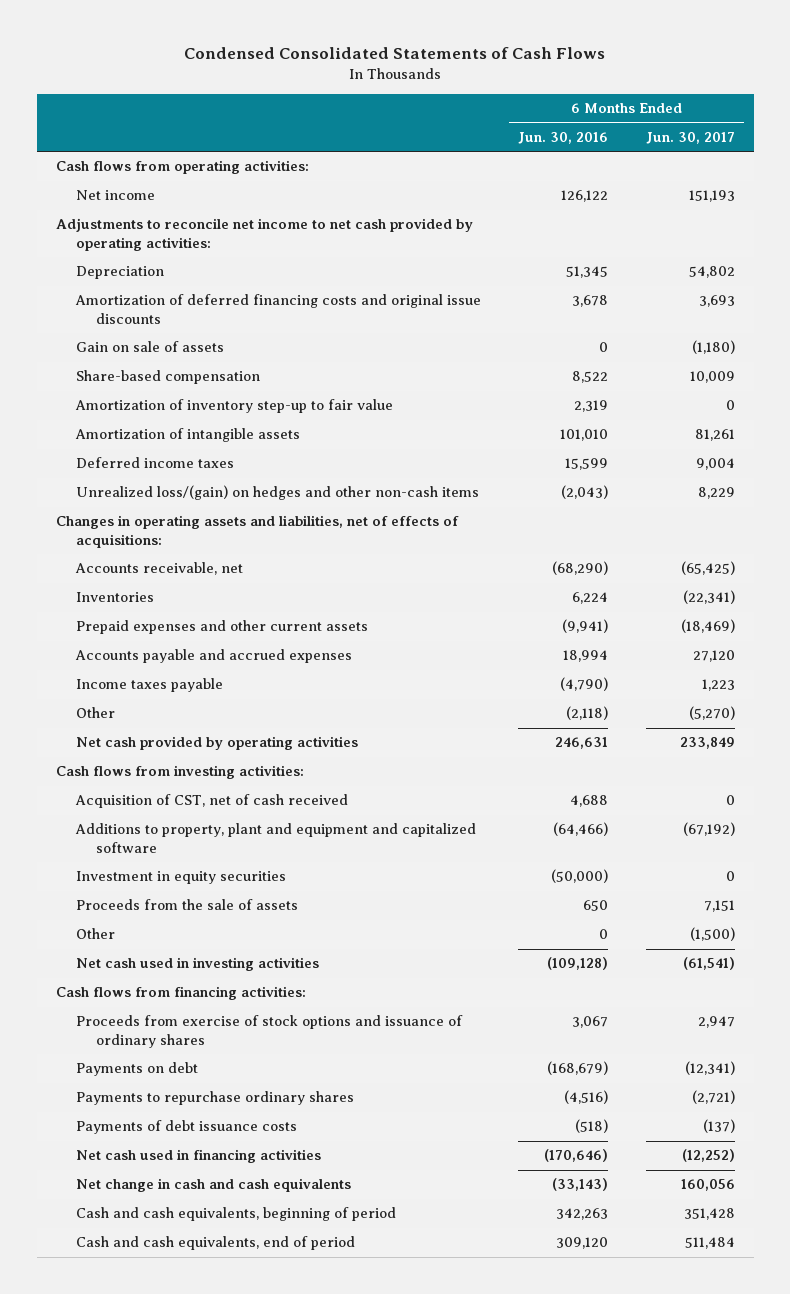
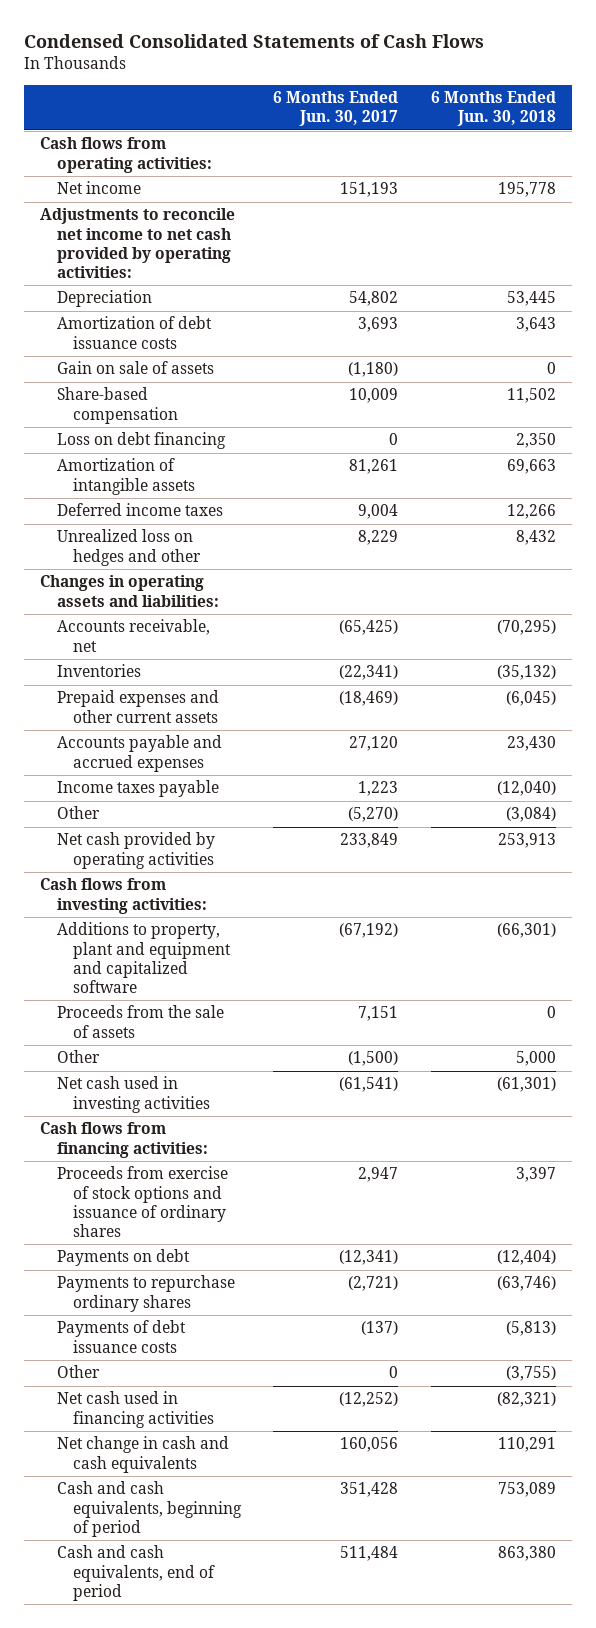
[518,131,609,144] Jun. 30, 2016 -> none
none -> [430,91,556,127] 6 Months Ended Jun. 30, 2018
[74,294,481,325] Amortization of deferred financing costs and original issue discounts -> [56,316,212,349] Amortization of debt issuance costs
[74,399,393,414] Amortization of inventory step-up to fair value -> none
none -> [56,432,226,450] Loss on debt financing
[75,485,479,501] Unrealized loss/(gain) on hedges and other non-cash items -> [56,529,201,566] Unrealized loss on hedges and other
[55,515,459,549] Changes in operating assets and liabilities, net of effects of acquisitions: -> [40,575,219,607] Changes in operating assets and liabilities:
[74,794,348,809] Acquisition of CST, net of cash received -> none
[75,871,286,885] Investment in equity securities -> none
none -> [56,1365,100,1379] Other

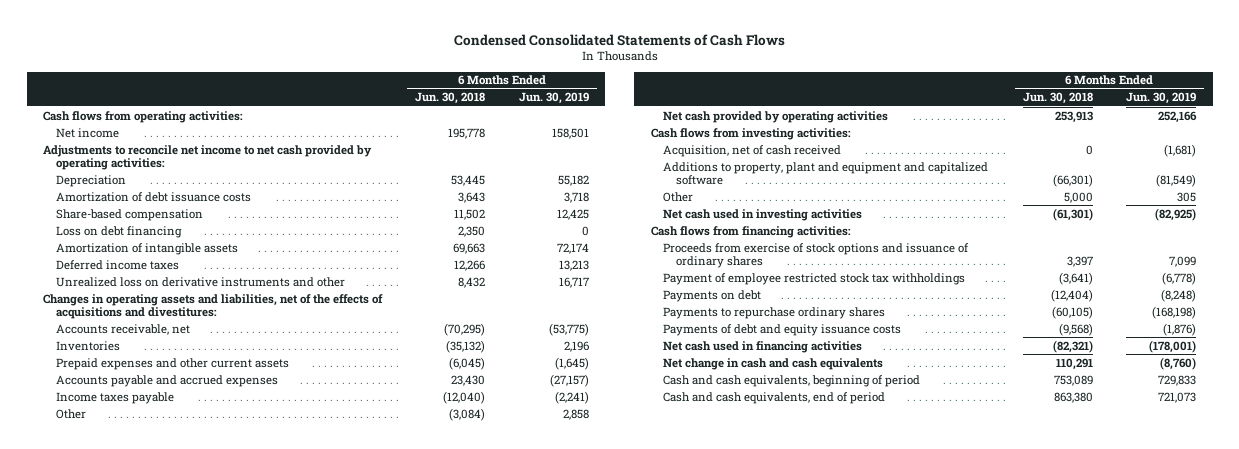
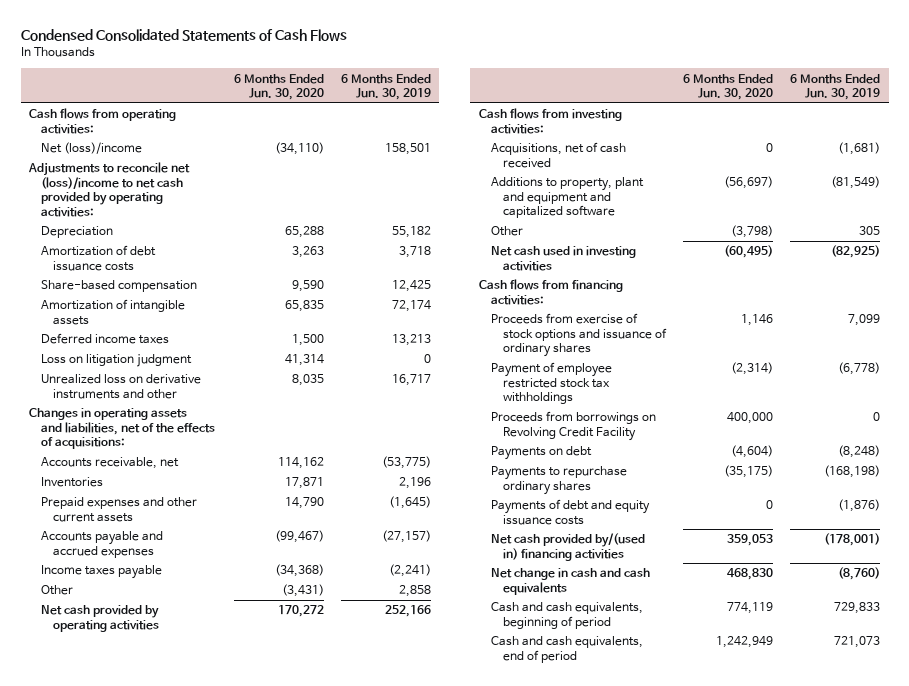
[415,92,486,105] Jun. 30, 2018 -> none
none -> [233,73,324,101] 6 Months Ended Jun. 30, 2020
[55,127,119,138] Net income -> [41,142,143,155] Net (loss)/income
[43,144,373,171] Adjustments to reconcile net income to net cash provided by operating activities: -> [28,162,191,218] Adjustments to reconcile net (loss)/income to net cash provided by operating activities:
[55,225,182,238] Loss on debt financing -> none
none -> [41,354,193,368] Loss on litigation judgment
[43,293,384,320] Changes in operating assets and liabilities, net of the effects of acquisitions and divestitures: -> [29,408,216,450] Changes in operating assets and liabilities, net of the effects of acquisitions:
[663,144,842,157] Acquisition, net of cash received -> [490,142,626,168] Acquisitions, net of cash received
none -> [490,411,656,441] Proceeds from borrowings on Revolving Credit Facility
[663,340,863,353] Net cash used in financing activities -> [490,533,645,561] Net cash provided by/(used in) financing activities

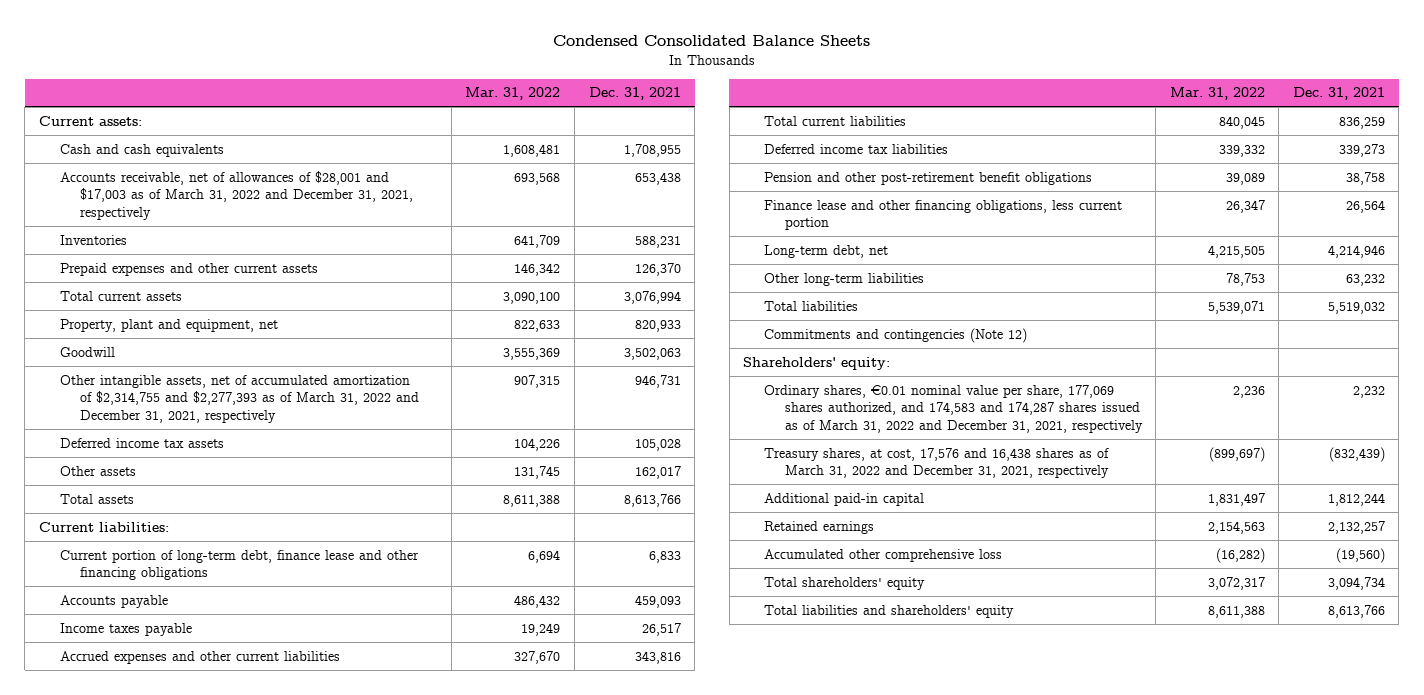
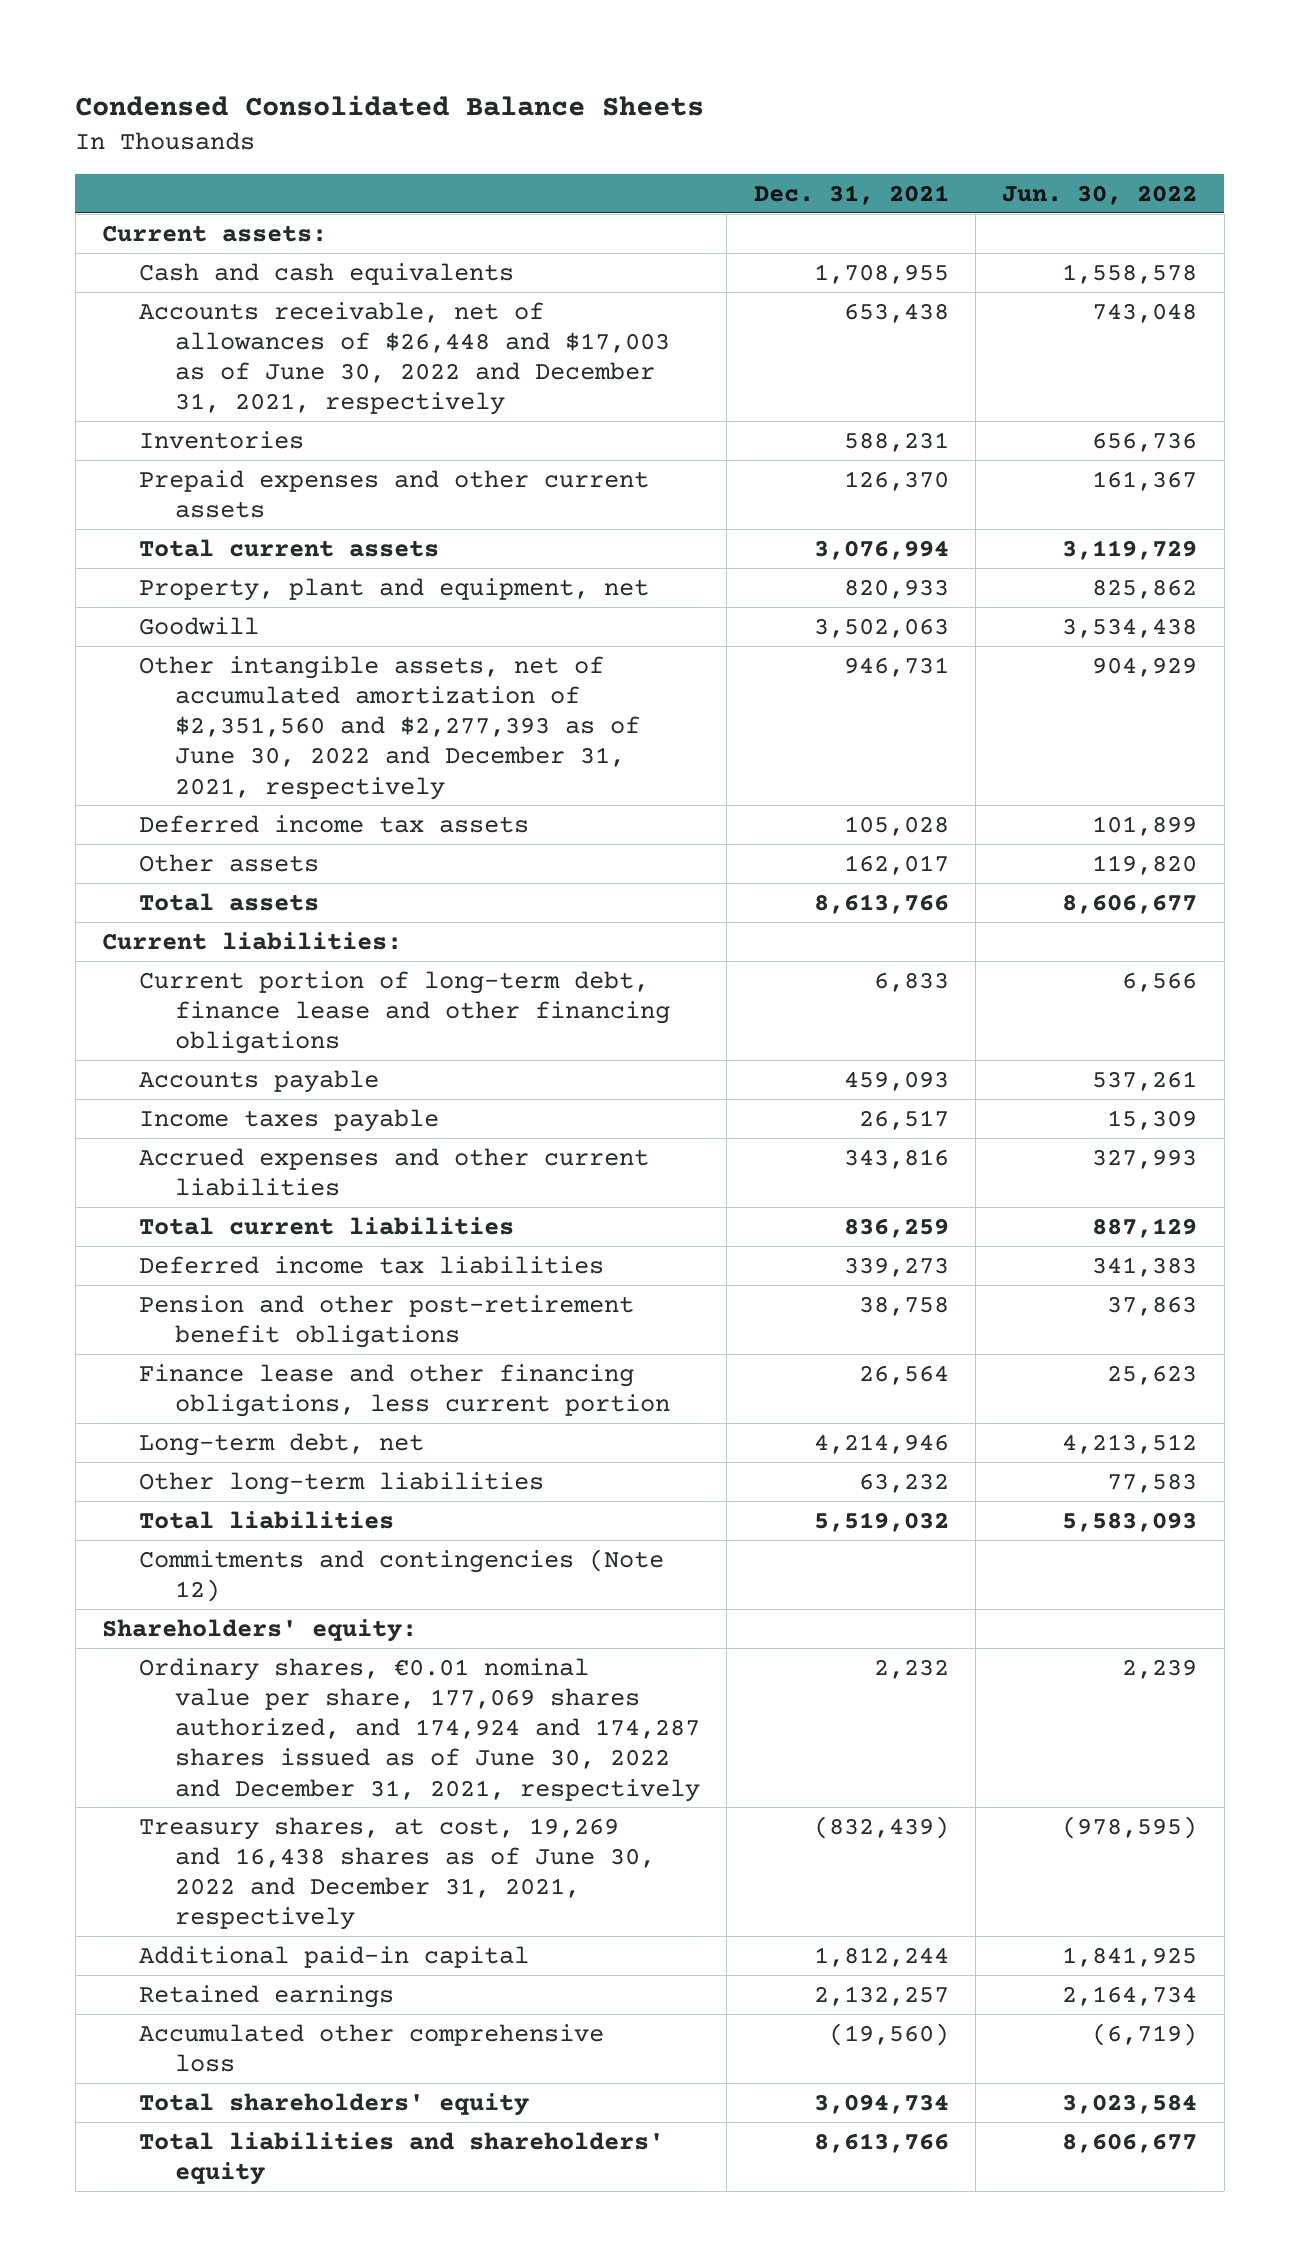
[465,87,561,101] Mar. 31, 2022 -> none
none -> [1002,185,1198,206] Jun. 30, 2022
[59,170,414,220] Accounts receivable, net of allowances of $28,001 and $17,003 as of March 31, 2022 and December 31, 2021, respectively -> [138,301,671,416] Accounts receivable, net of allowances of $26,448 and $17,003 as of June 30, 2022 and December 31, 2021, respectively
[59,374,420,423] Other intangible assets, net of accumulated amortization of $2,314,755 and $2,277,393 as of March 31, 2022 and December 31, 2021, respectively -> [138,655,641,800] Other intangible assets, net of accumulated amortization of $2,351,560 and $2,277,393 as of June 30, 2022 and December 31, 2021, respectively
[763,384,1143,433] Ordinary shares, €0.01 nominal value per share, 177,069 shares authorized, and 174,583 and 174,287 shares issued as of March 31, 2022 and December 31, 2021, respectively -> [138,1657,701,1802] Ordinary shares, €0.01 nominal value per share, 177,069 shares authorized, and 174,924 and 174,287 shares issued as of June 30, 2022 and December 31, 2021, respectively
[763,447,1109,479] Treasury shares, at cost, 17,576 and 16,438 shares as of March 31, 2022 and December 31, 2021, respectively -> [138,1816,656,1931] Treasury shares, at cost, 19,269 and 16,438 shares as of June 30, 2022 and December 31, 2021, respectively

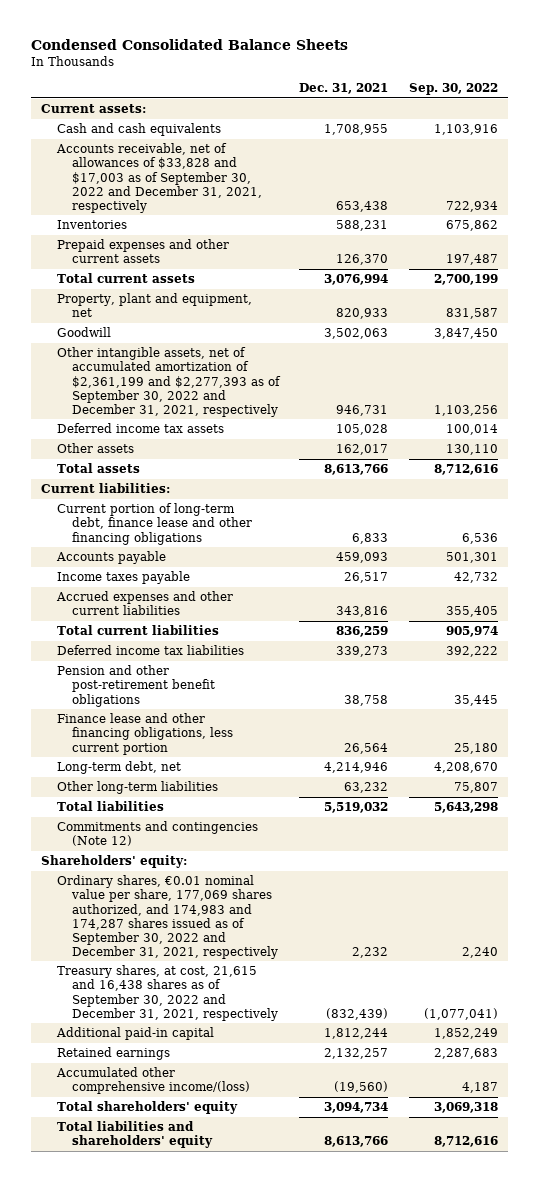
[1002,185,1198,206] Jun. 30, 2022 -> none
none -> [408,83,498,96] Sep. 30, 2022
[138,301,671,416] Accounts receivable, net of allowances of $26,448 and $17,003 as of June 30, 2022 and December 31, 2021, respectively -> [55,143,263,213] Accounts receivable, net of allowances of $33,828 and $17,003 as of September 30, 2022 and December 31, 2021, respectively
[138,655,641,800] Other intangible assets, net of accumulated amortization of $2,351,560 and $2,277,393 as of June 30, 2022 and December 31, 2021, respectively -> [56,347,282,417] Other intangible assets, net of accumulated amortization of $2,361,199 and $2,277,393 as of September 30, 2022 and December 31, 2021, respectively
[138,1657,701,1802] Ordinary shares, €0.01 nominal value per share, 177,069 shares authorized, and 174,924 and 174,287 shares issued as of June 30, 2022 and December 31, 2021, respectively -> [56,875,279,959] Ordinary shares, €0.01 nominal value per share, 177,069 shares authorized, and 174,983 and 174,287 shares issued as of September 30, 2022 and December 31, 2021, respectively
[138,1816,656,1931] Treasury shares, at cost, 19,269 and 16,438 shares as of June 30, 2022 and December 31, 2021, respectively -> [56,965,279,1021] Treasury shares, at cost, 21,615 and 16,438 shares as of September 30, 2022 and December 31, 2021, respectively
[138,2023,604,2072] Accumulated other comprehensive loss -> [55,1067,251,1095] Accumulated other comprehensive income/(loss)

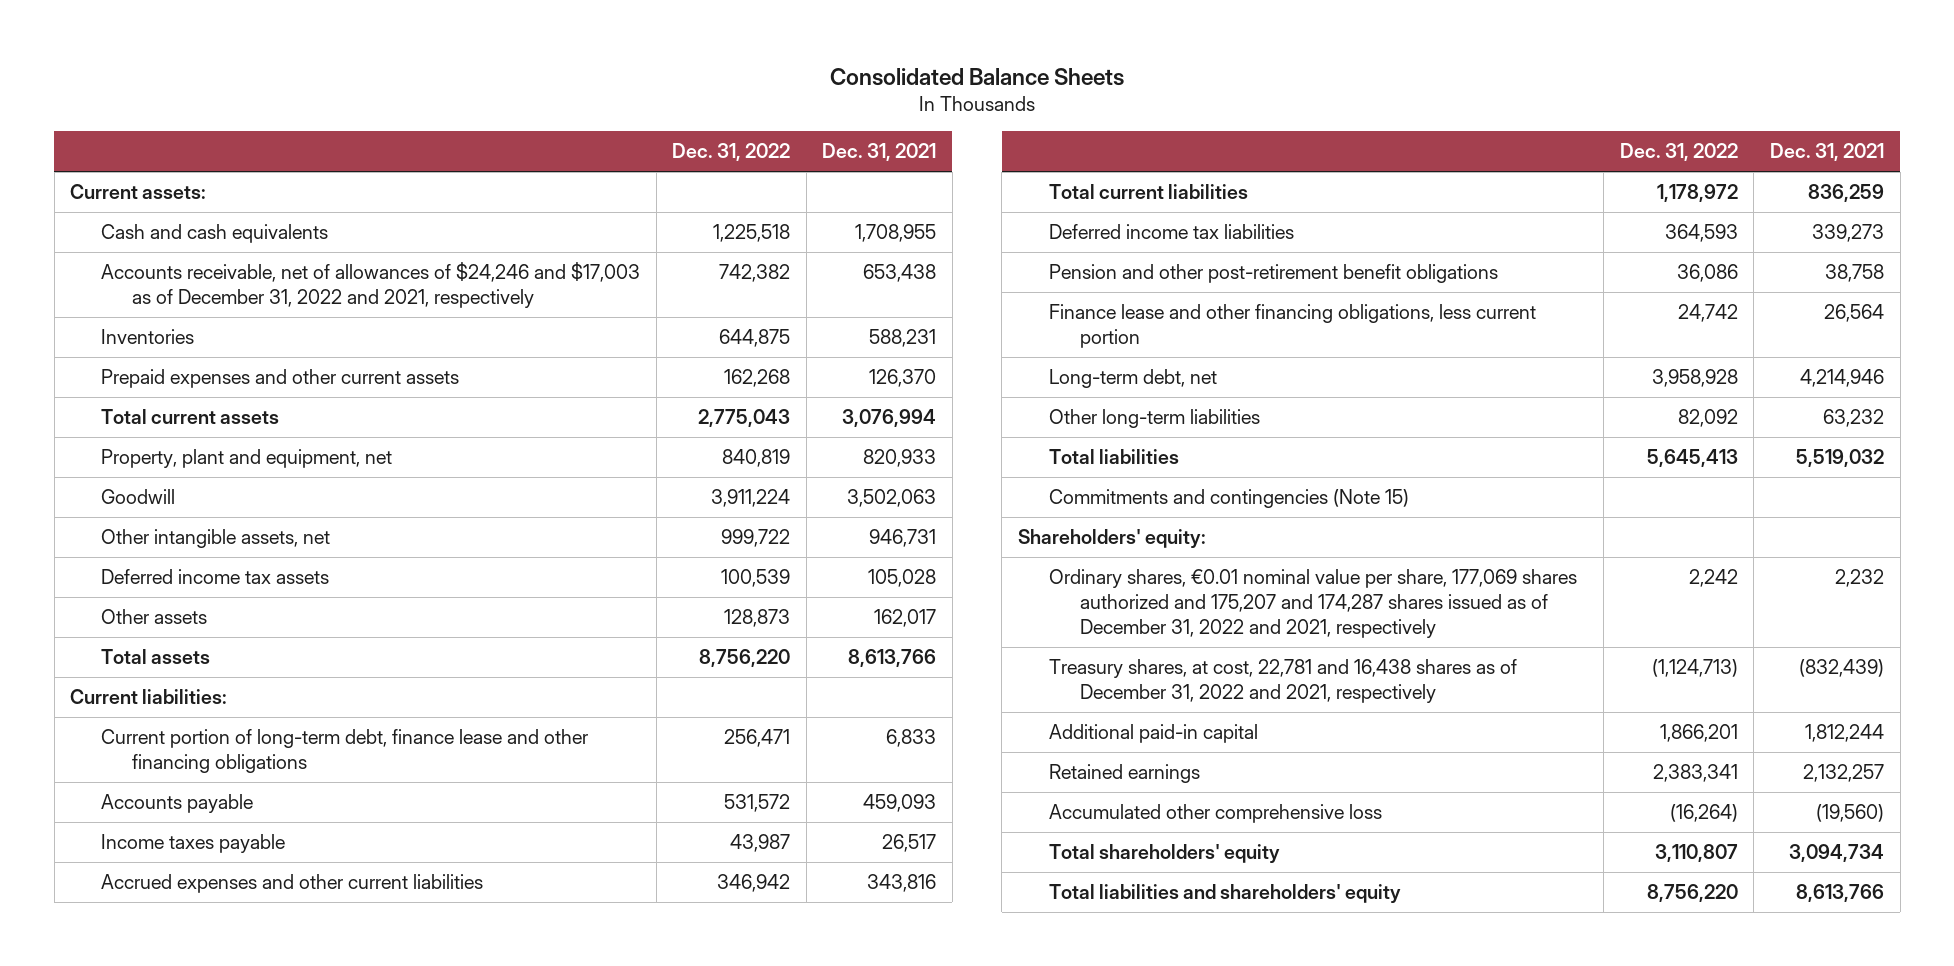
[30,38,348,50] Condensed Consolidated Balance Sheets -> [830,67,1125,86] Consolidated Balance Sheets
[408,83,498,96] Sep. 30, 2022 -> none
none -> [672,143,791,162] Dec. 31, 2022
[55,143,263,213] Accounts receivable, net of allowances of $33,828 and $17,003 as of September 30, 2022 and December 31, 2021, respectively -> [101,262,641,309] Accounts receivable, net of allowances of $24,246 and $17,003 as of December 31, 2022 and 2021, respectively
[56,347,282,417] Other intangible assets, net of accumulated amortization of $2,361,199 and $2,277,393 as of September 30, 2022 and December 31, 2021, respectively -> [101,529,331,549] Other intangible assets, net
[56,821,258,847] Commitments and contingencies (Note 12) -> [1048,489,1409,509] Commitments and contingencies (Note 15)
[56,875,279,959] Ordinary shares, €0.01 nominal value per share, 177,069 shares authorized, and 174,983 and 174,287 shares issued as of September 30, 2022 and December 31, 2021, respectively -> [1048,569,1577,638] Ordinary shares, €0.01 nominal value per share, 177,069 shares authorized and 175,207 and 174,287 shares issued as of December 31, 2022 and 2021, respectively
[56,965,279,1021] Treasury shares, at cost, 21,615 and 16,438 shares as of September 30, 2022 and December 31, 2021, respectively -> [1048,659,1517,704] Treasury shares, at cost, 22,781 and 16,438 shares as of December 31, 2022 and 2021, respectively
[55,1067,251,1095] Accumulated other comprehensive income/(loss) -> [1048,804,1382,824] Accumulated other comprehensive loss

